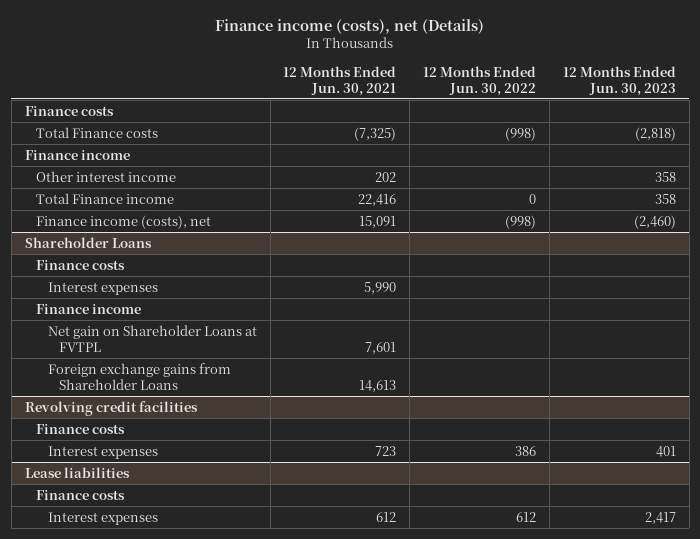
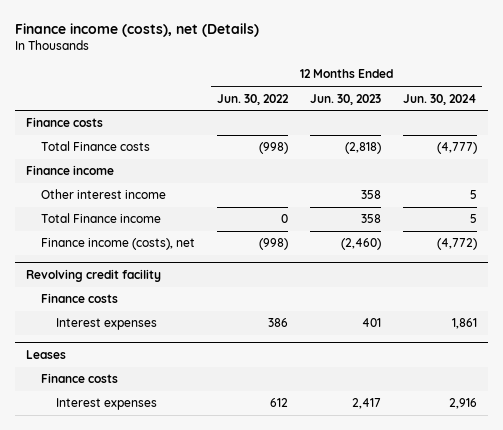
[283,65,397,96] 12 Months Ended Jun. 30, 2021 -> none
none -> [402,93,477,105] Jun. 30, 2024
[24,236,152,248] Shareholder Loans -> none
[36,259,126,270] Finance costs -> none
[47,281,158,295] Interest expenses -> none
[36,303,142,314] Finance income -> none
[47,324,257,352] Net gain on Shareholder Loans at FVTPL -> none
[47,362,231,390] Foreign exchange gains from Shareholder Loans -> none
[24,400,198,416] Revolving credit facilities -> [25,268,161,282] Revolving credit facility
[24,466,130,478] Lease liabilities -> [25,349,66,359] Leases

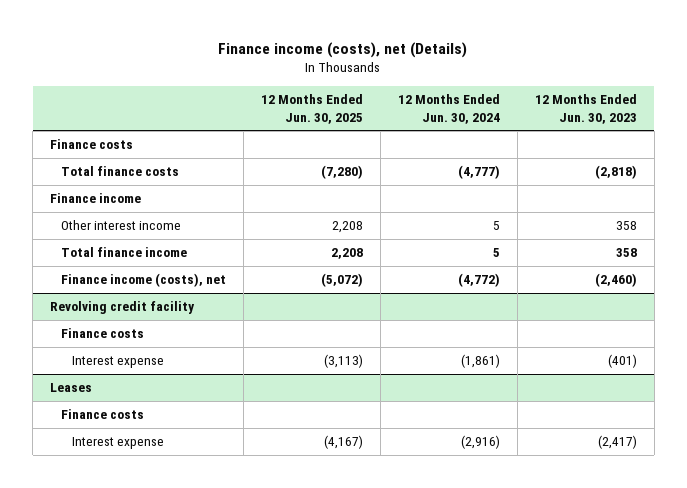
[216,93,289,105] Jun. 30, 2022 -> none
none -> [260,94,363,124] 12 Months Ended Jun. 30, 2025
[40,141,150,152] Total Finance costs -> [60,166,179,177] Total finance costs
[40,213,161,224] Total Finance income -> [60,247,187,258] Total finance income
[55,318,157,331] Interest expenses -> [71,356,164,369] Interest expense
[361,318,381,328] 401 -> [607,354,637,369] (401)
[451,318,477,330] 1,861 -> [460,354,500,369] (1,861)
[55,398,157,411] Interest expenses -> [71,437,164,450] Interest expense
[351,398,381,410] 2,417 -> [597,435,637,450] (2,417)
[448,398,477,410] 2,916 -> [460,435,500,450] (2,916)

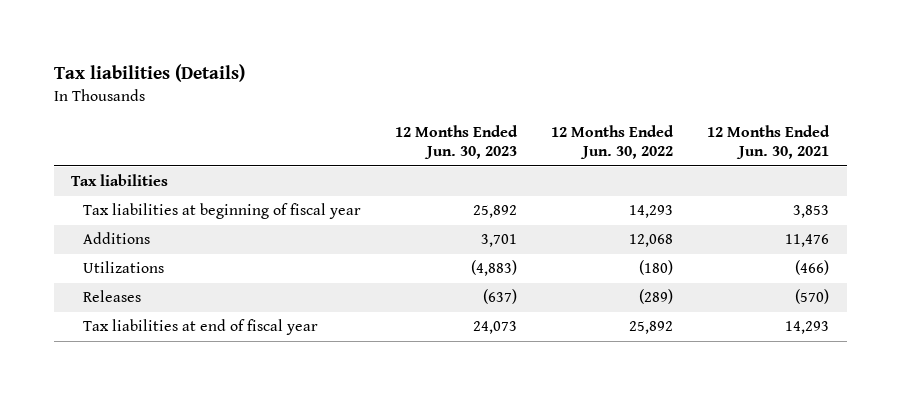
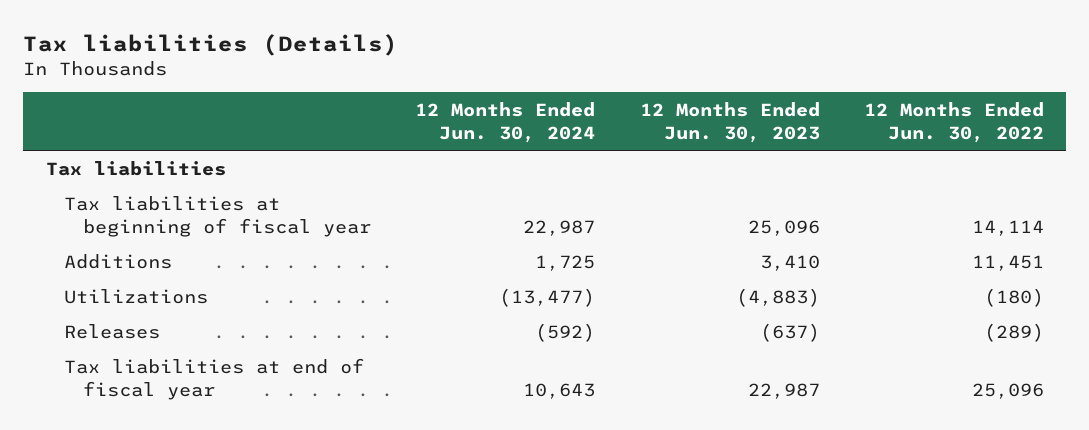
[707,124,831,160] 12 Months Ended Jun. 30, 2021 -> none
none -> [415,101,596,143] 12 Months Ended Jun. 30, 2024
[472,205,517,219] 25,892 -> [747,219,820,236] 25,096
[629,205,674,219] 14,293 -> [971,219,1044,236] 14,114
[480,234,517,248] 3,701 -> [759,254,820,271] 3,410
[629,234,674,248] 12,068 -> [971,254,1044,271] 11,451
[472,321,517,335] 24,073 -> [747,382,820,399] 22,987
[629,321,674,335] 25,892 -> [971,382,1044,399] 25,096

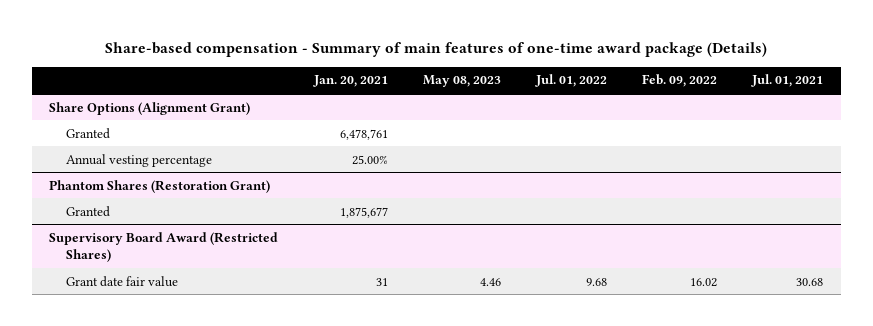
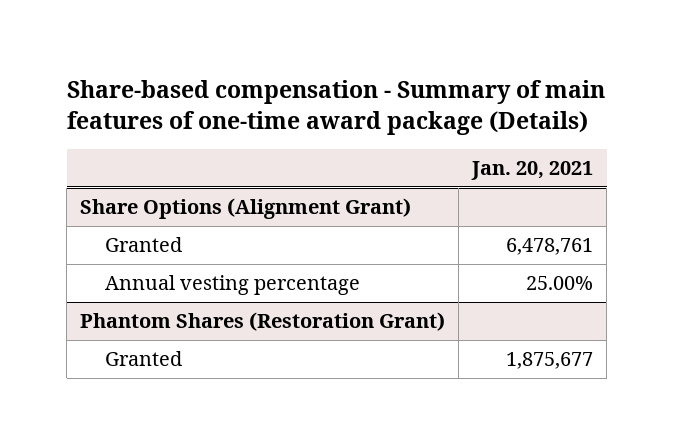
[422,75,501,88] May 08, 2023 -> none
[534,74,607,88] Jul. 01, 2022 -> none
[641,74,717,88] Feb. 09, 2022 -> none
[751,74,824,88] Jul. 01, 2021 -> none
[49,231,279,262] Supervisory Board Award (Restricted Shares) -> none
[66,275,179,287] Grant date fair value -> none

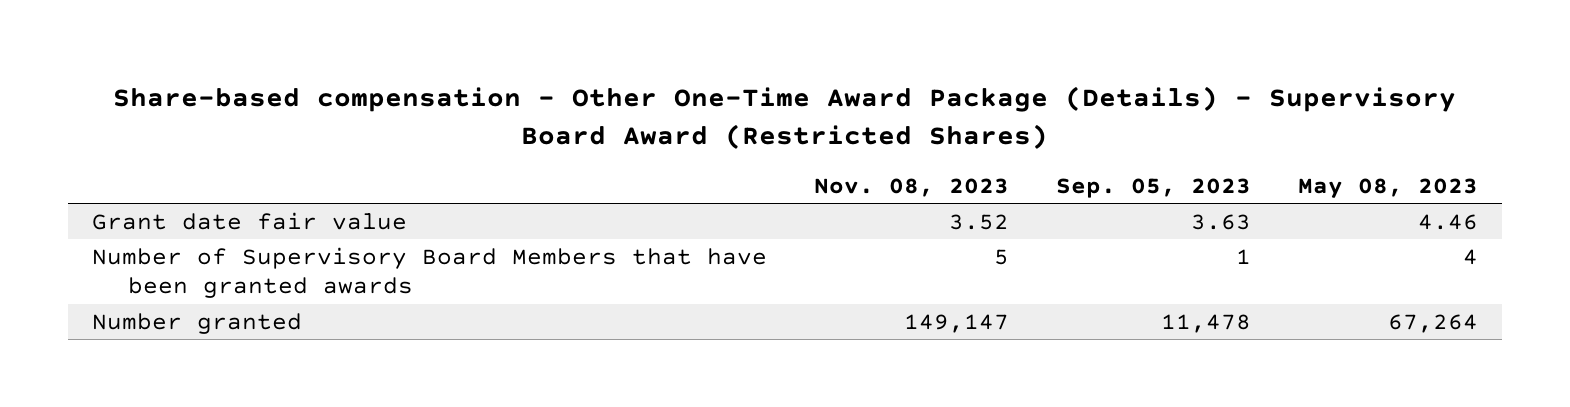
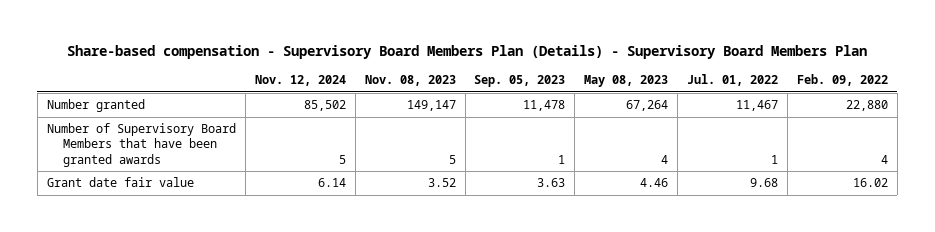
[113,85,1457,149] Share-based compensation - Other One-Time Award Package (Details) - Supervisory Board Award (Restricted Shares) -> [67,44,868,59] Share-based compensation - Supervisory Board Members Plan (Details) - Supervisory Board Members Plan
none -> [254,75,346,87] Nov. 12, 2024
none -> [687,74,779,87] Jul. 01, 2022
none -> [797,74,889,87] Feb. 09, 2022
[91,246,767,299] Number of Supervisory Board Members that have been granted awards -> [46,123,236,167] Number of Supervisory Board Members that have been granted awards
[91,211,407,230] Grant date fair value -> [46,177,194,188] Grant date fair value

